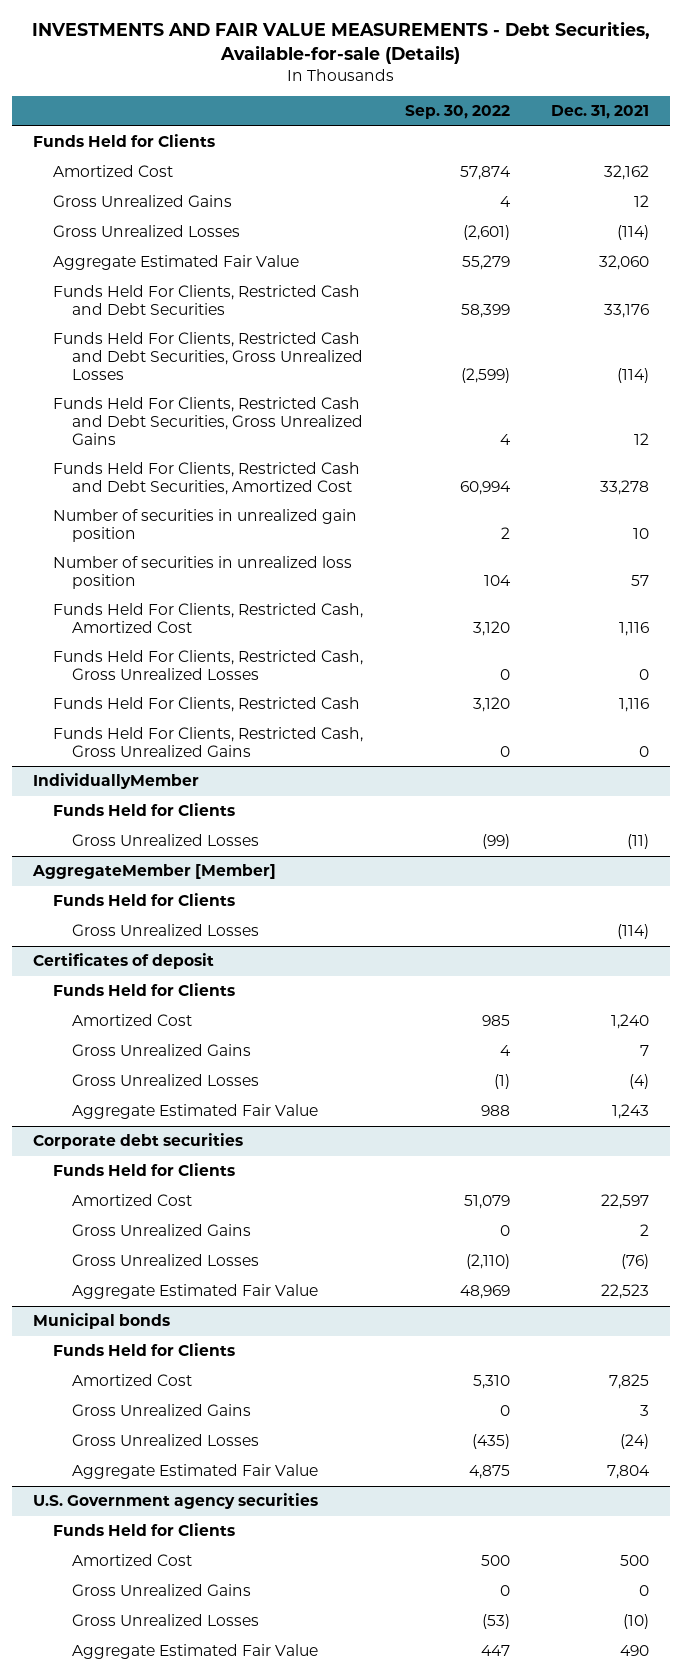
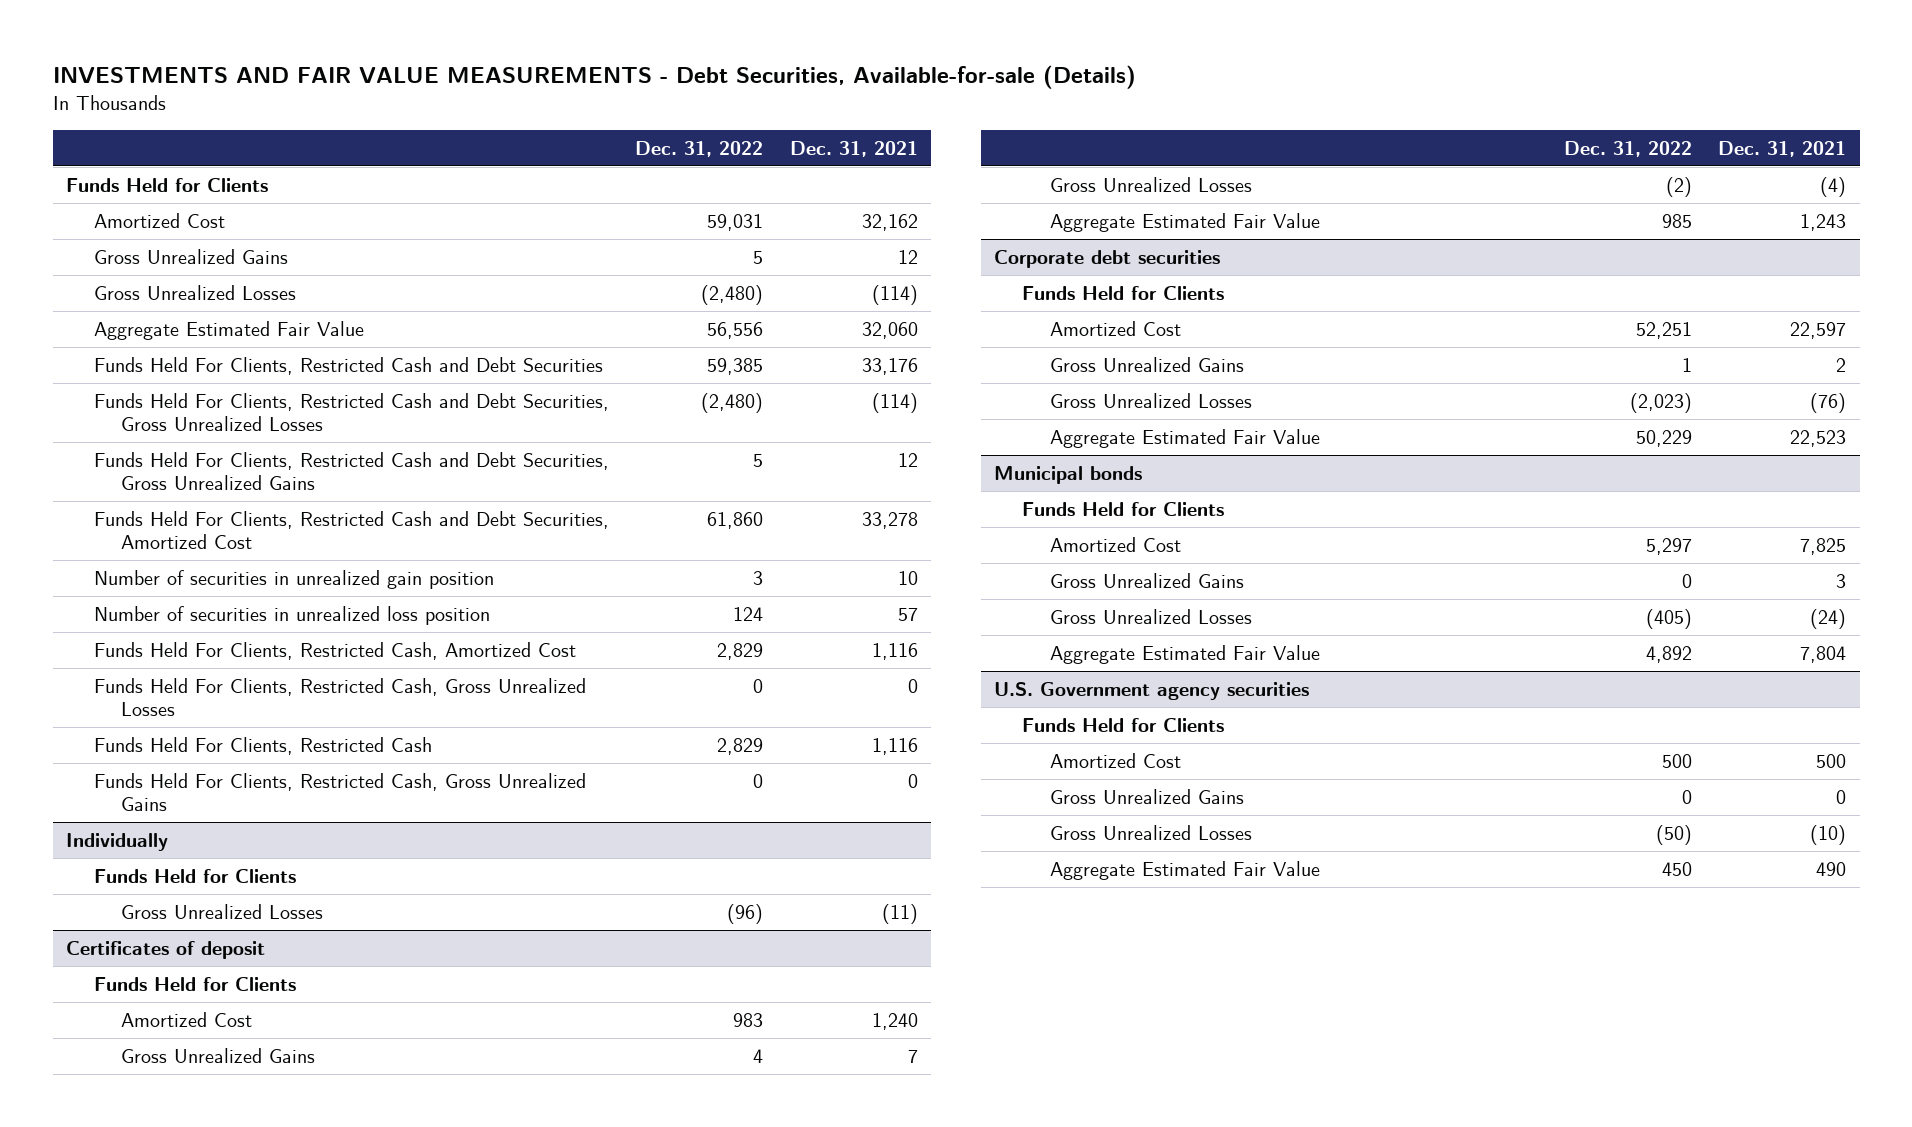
[404,105,510,120] Sep. 30, 2022 -> none
none -> [635,140,764,157] Dec. 31, 2022
[33,773,200,790] IndividuallyMember -> [65,832,168,851] Individually
[32,864,277,880] AggregateMember [Member] -> none
[52,893,235,907] Funds Held for Clients -> none
[72,924,260,937] Gross Unrealized Losses -> none

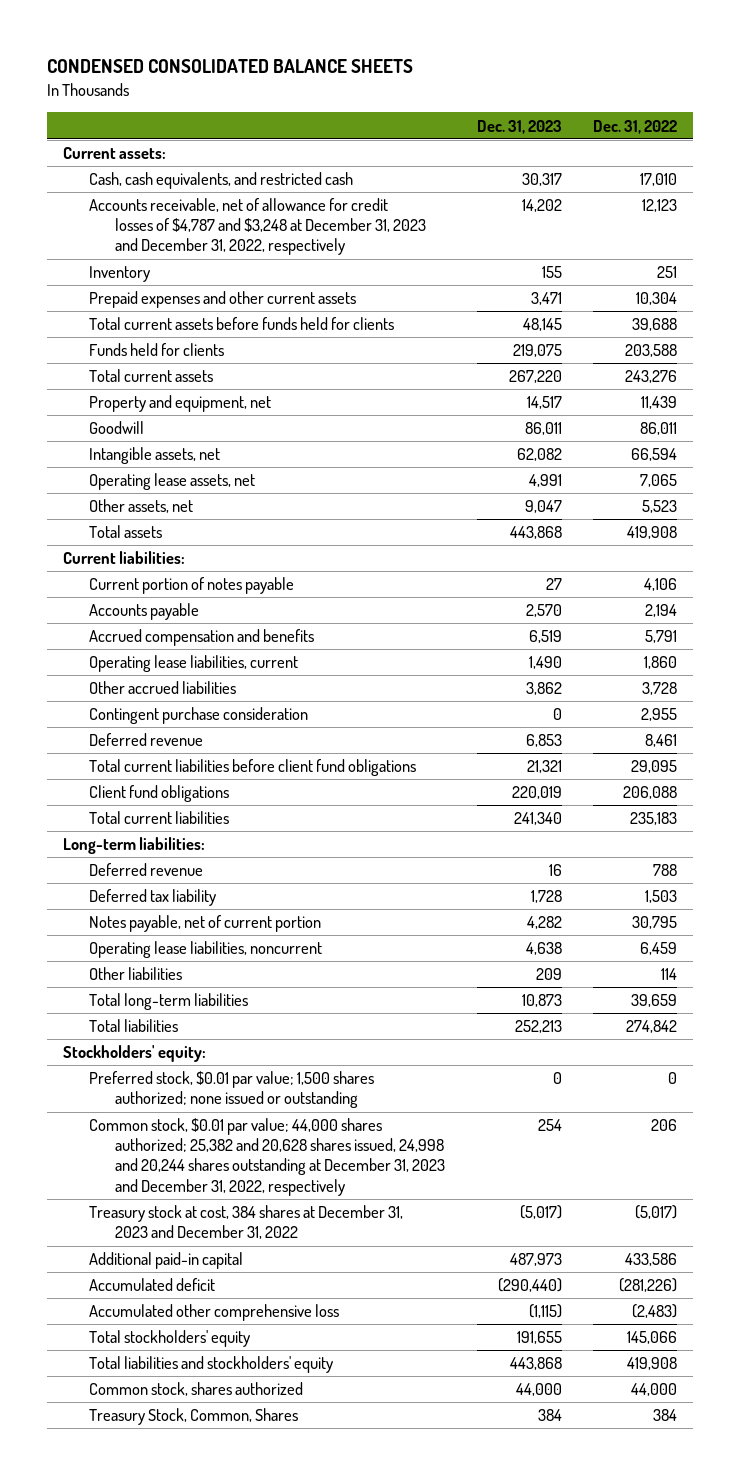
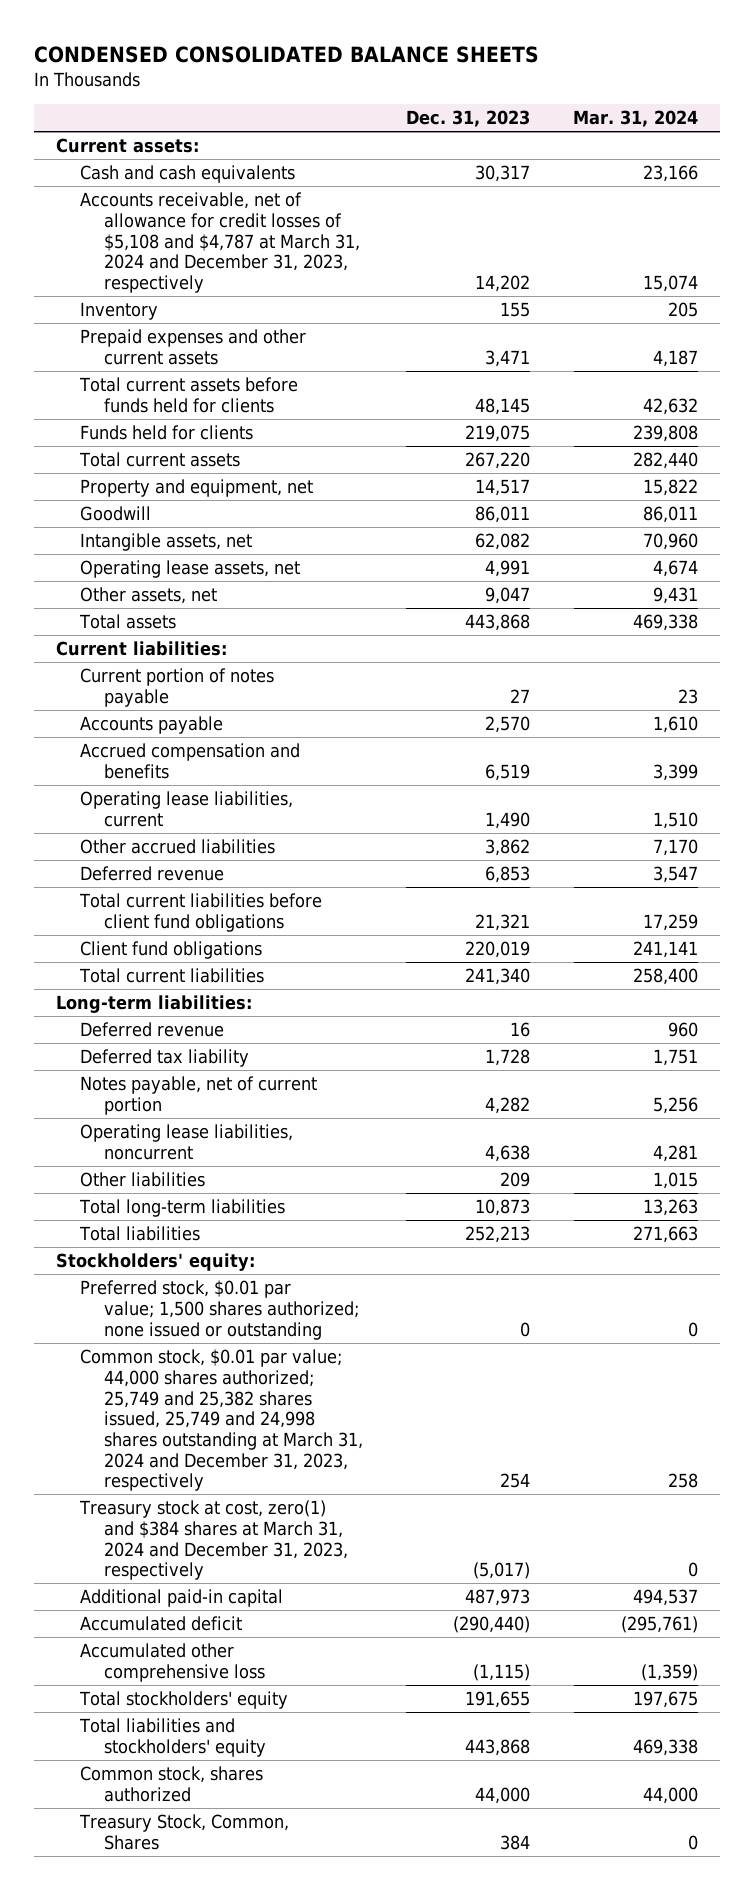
[593,119,678,134] Dec. 31, 2022 -> none
none -> [573,110,699,128] Mar. 31, 2024
[89,172,354,190] Cash, cash equivalents, and restricted cash -> [79,165,295,184] Cash and cash equivalents
[89,198,426,256] Accounts receivable, net of allowance for credit losses of $4,787 and $3,248 at December 31, 2023 and December 31, 2022, respectively -> [79,192,360,293] Accounts receivable, net of allowance for credit losses of $5,108 and $4,787 at March 31, 2024 and December 31, 2023, respectively
[89,707,309,725] Contingent purchase consideration -> none
[89,1118,445,1196] Common stock, $0.01 par value; 44,000 shares authorized; 25,382 and 20,628 shares issued, 24,998 and 20,244 shares outstanding at December 31, 2023 and December 31, 2022, respectively -> [79,1349,363,1492] Common stock, $0.01 par value; 44,000 shares authorized; 25,749 and 25,382 shares issued, 25,749 and 24,998 shares outstanding at March 31, 2024 and December 31, 2023, respectively
[89,1205,404,1240] Treasury stock at cost, 384 shares at December 31, 2023 and December 31, 2022 -> [78,1500,348,1581] Treasury stock at cost, zero(1) and $384 shares at March 31, 2024 and December 31, 2023, respectively

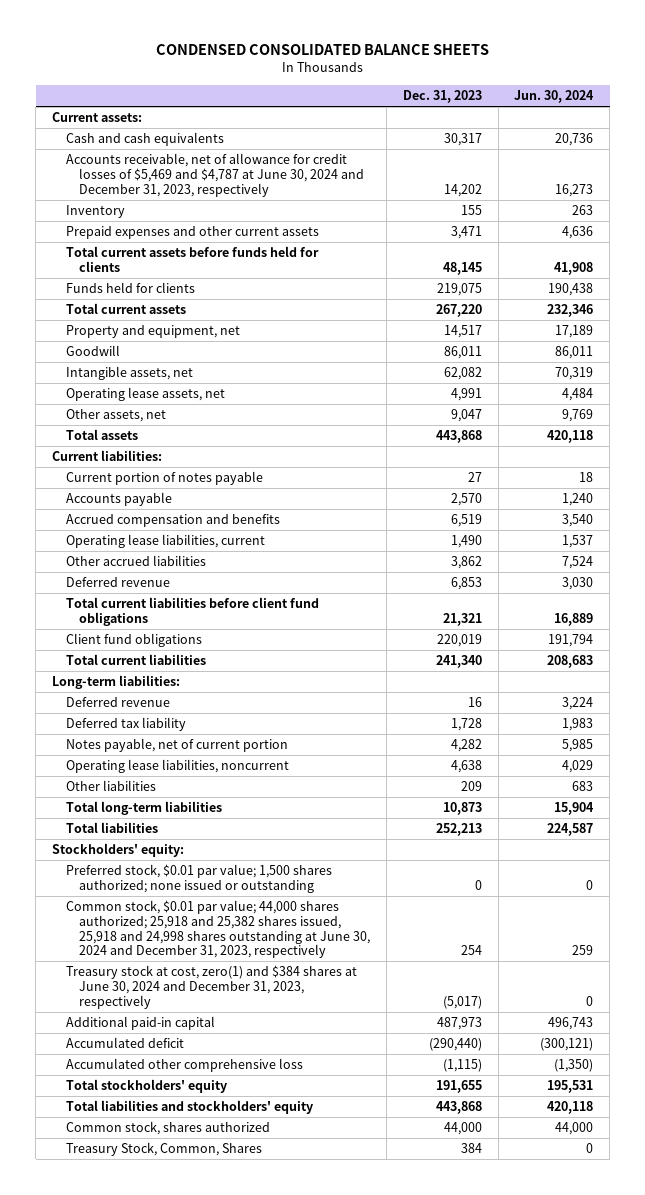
[573,110,699,128] Mar. 31, 2024 -> none
none -> [514,90,595,104] Jun. 30, 2024
[79,192,360,293] Accounts receivable, net of allowance for credit losses of $5,108 and $4,787 at March 31, 2024 and December 31, 2023, respectively -> [65,153,365,197] Accounts receivable, net of allowance for credit losses of $5,469 and $4,787 at June 30, 2024 and December 31, 2023, respectively
[79,1349,363,1492] Common stock, $0.01 par value; 44,000 shares authorized; 25,749 and 25,382 shares issued, 25,749 and 24,998 shares outstanding at March 31, 2024 and December 31, 2023, respectively -> [65,900,371,959] Common stock, $0.01 par value; 44,000 shares authorized; 25,918 and 25,382 shares issued, 25,918 and 24,998 shares outstanding at June 30, 2024 and December 31, 2023, respectively
[78,1500,348,1581] Treasury stock at cost, zero(1) and $384 shares at March 31, 2024 and December 31, 2023, respectively -> [65,965,357,1009] Treasury stock at cost, zero(1) and $384 shares at June 30, 2024 and December 31, 2023, respectively

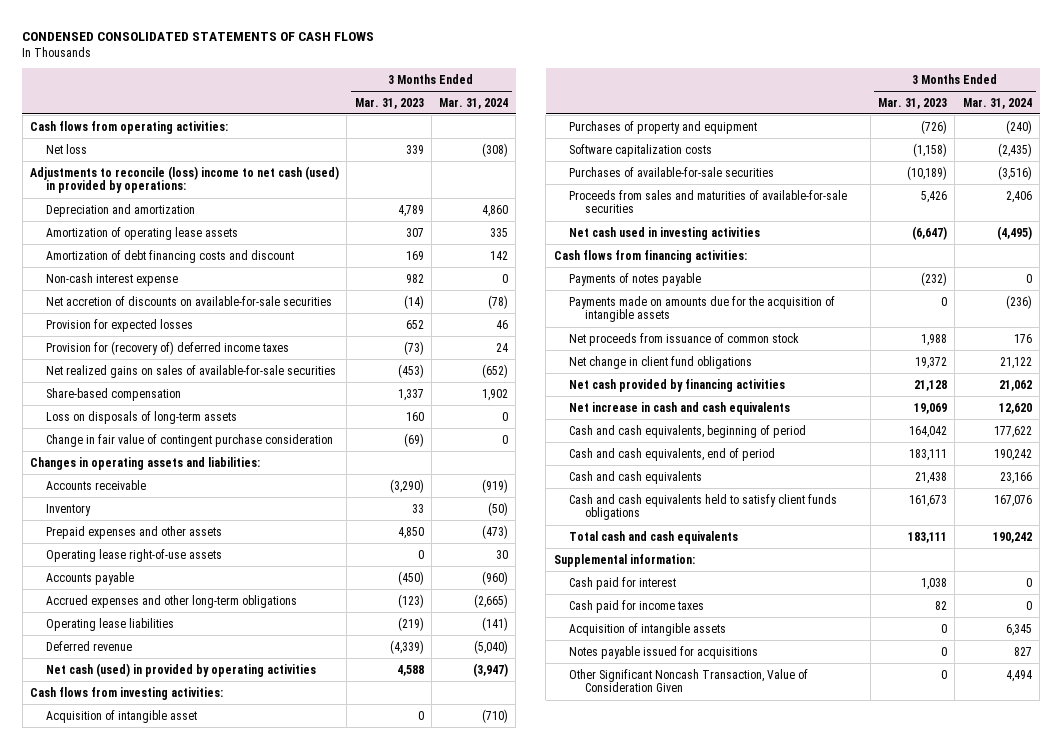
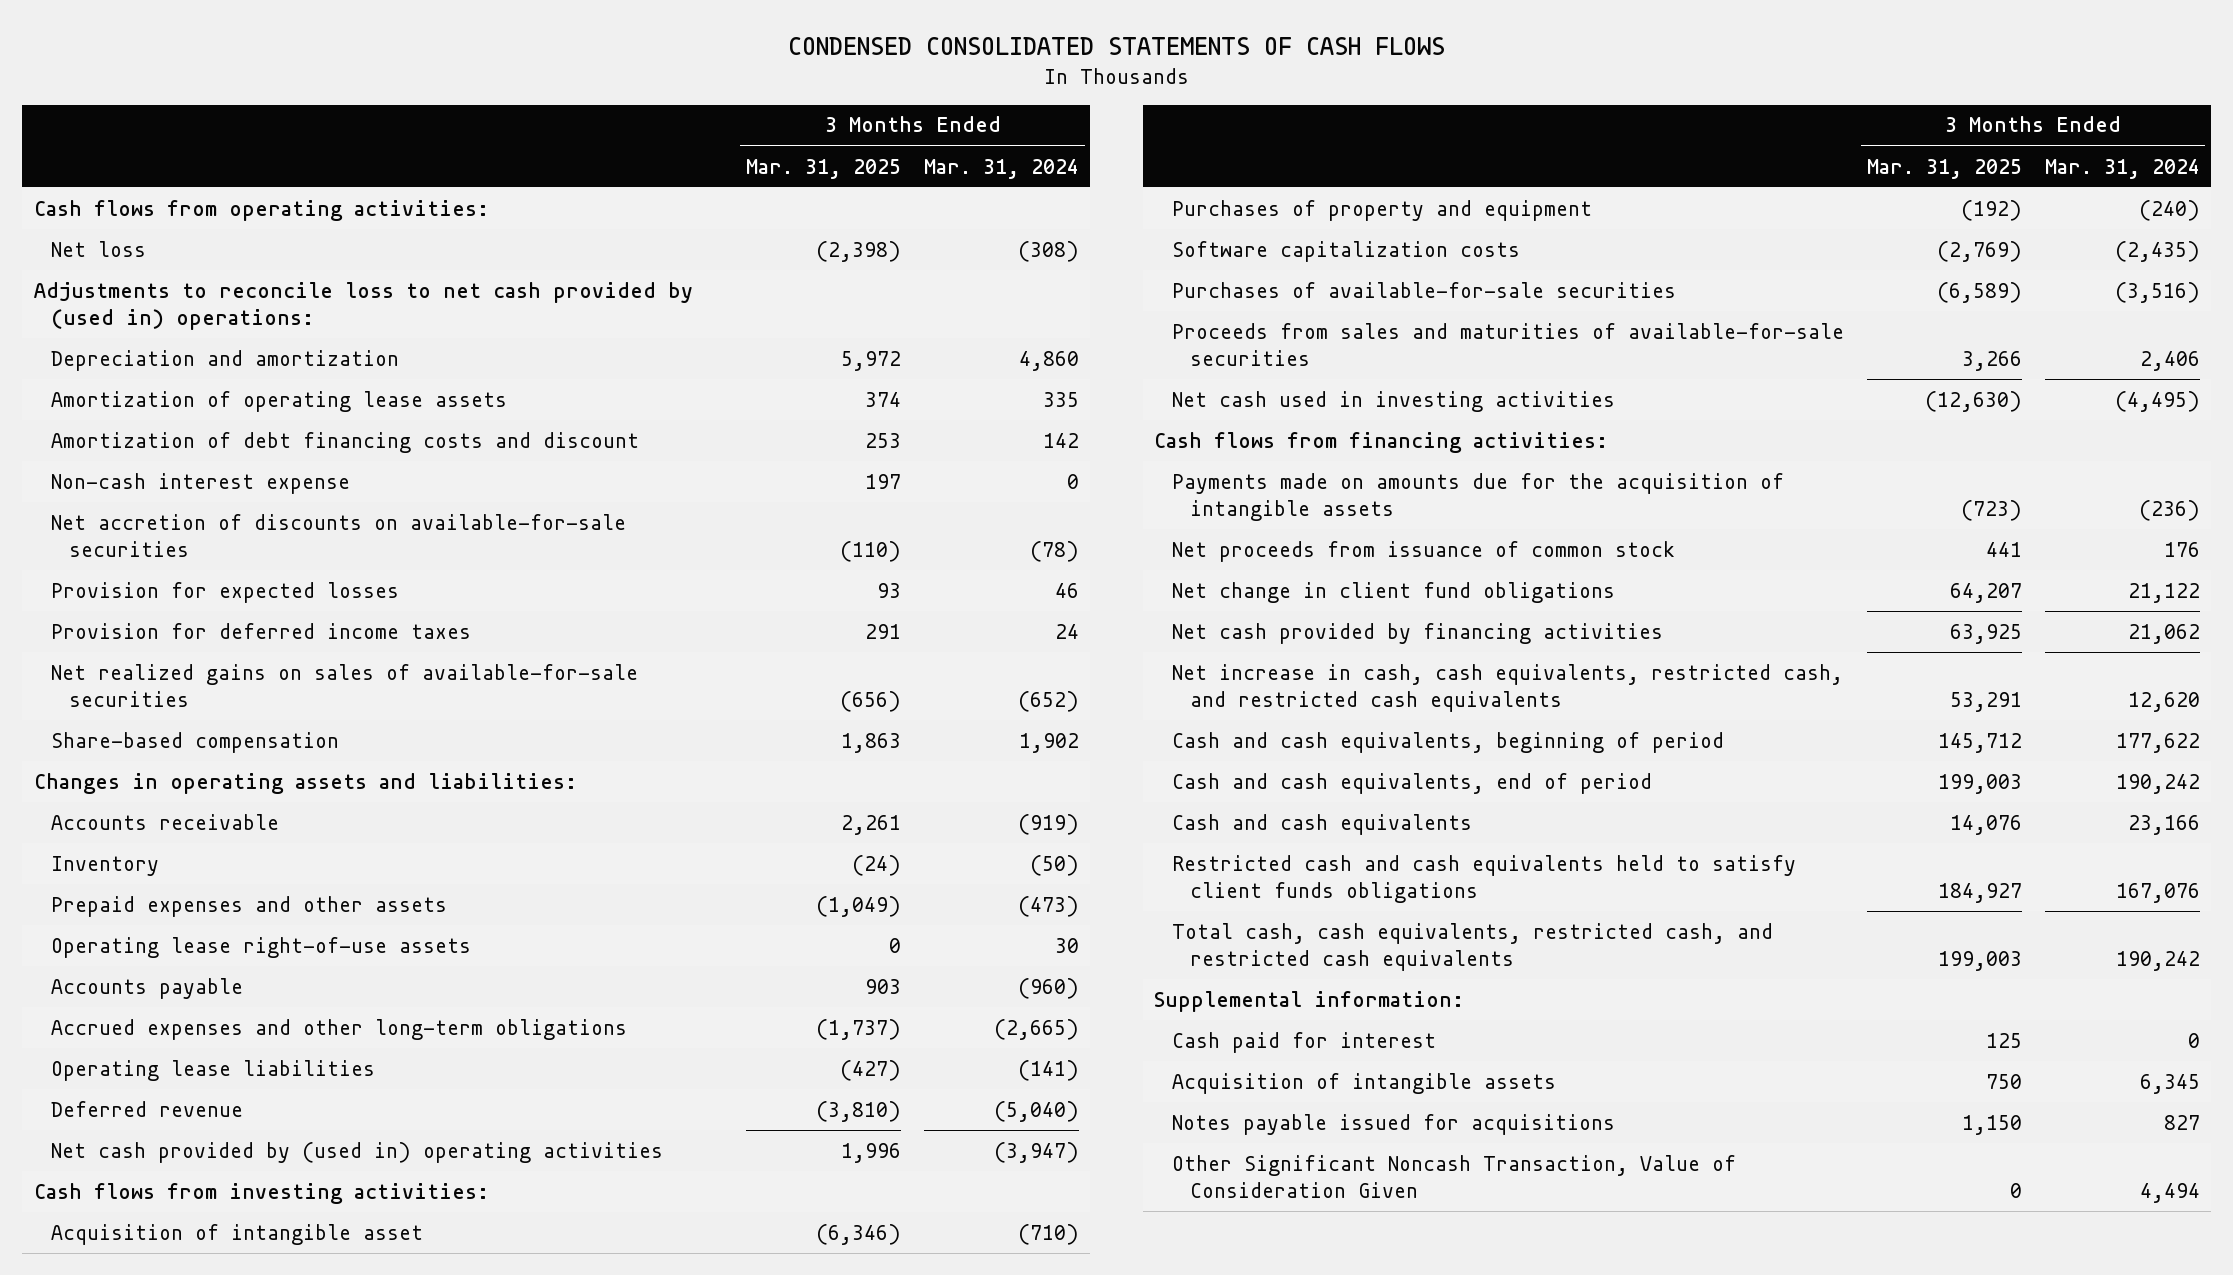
[354,97,424,109] Mar. 31, 2023 -> none
none -> [746,158,902,179] Mar. 31, 2025
[29,165,339,194] Adjustments to reconcile (loss) income to net cash (used) in provided by operations: -> [33,281,693,331] Adjustments to reconcile loss to net cash provided by (used in) operations:
[45,340,289,355] Provision for (recovery of) deferred income taxes -> [51,622,472,639] Provision for deferred income taxes
[45,410,237,424] Loss on disposals of long-term assets -> none
[45,433,333,447] Change in fair value of contingent purchase consideration -> none
[45,662,316,677] Net cash (used) in provided by operating activities -> [51,1141,664,1163] Net cash provided by (used in) operating activities
[569,272,702,286] Payments of notes payable -> none
[569,401,791,415] Net increase in cash and cash equivalents -> [1172,663,1844,713] Net increase in cash, cash equivalents, restricted cash, and restricted cash equivalents
[569,493,838,521] Cash and cash equivalents held to satisfy client funds obligations -> [1172,854,1797,904] Restricted cash and cash equivalents held to satisfy client funds obligations
[569,530,739,544] Total cash and cash equivalents -> [1172,922,1774,972] Total cash, cash equivalents, restricted cash, and restricted cash equivalents
[569,599,705,613] Cash paid for income taxes -> none

